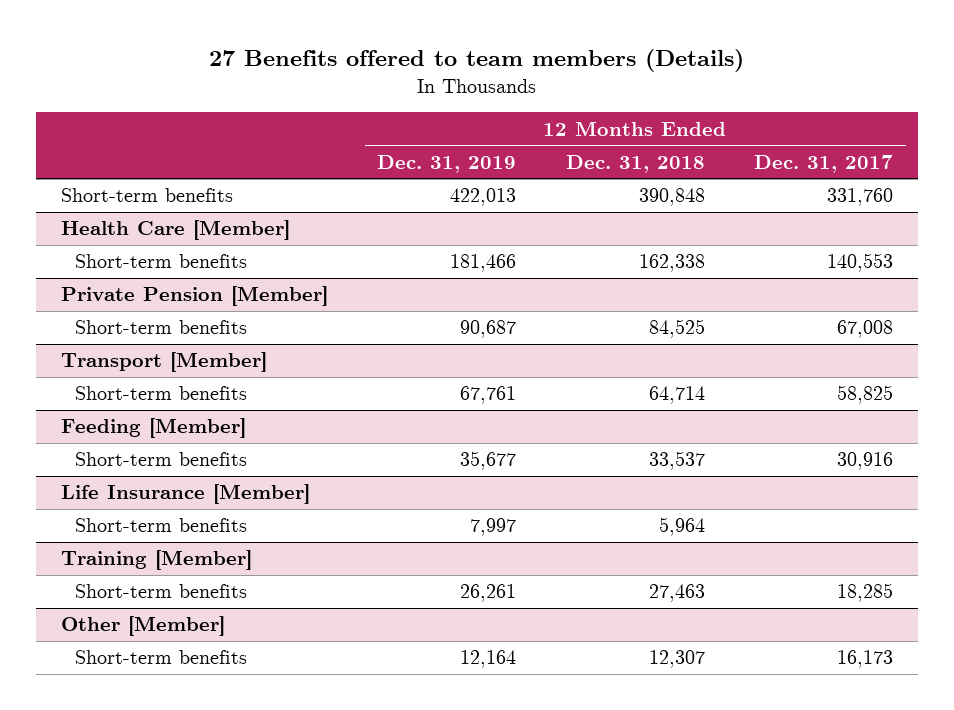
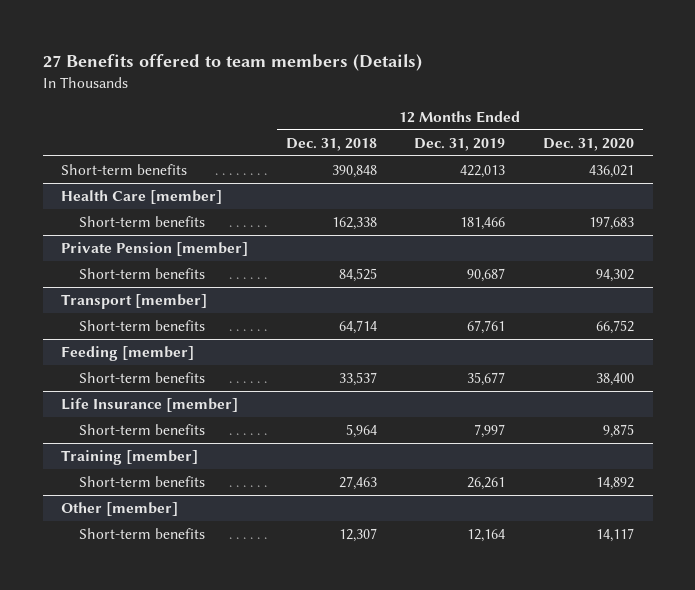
[754,154,894,173] Dec. 31, 2017 -> none
none -> [542,137,634,151] Dec. 31, 2020
[60,220,290,241] Health Care [Member] -> [61,190,223,205] Health Care [member]
[60,286,328,307] Private Pension [Member] -> [61,242,249,257] Private Pension [member]
[60,352,267,373] Transport [Member] -> [61,294,208,310] Transport [member]
[60,418,246,439] Feeding [Member] -> [61,346,195,362] Feeding [member]
[60,484,310,505] Life Insurance [Member] -> [61,398,239,413] Life Insurance [member]
[60,550,252,571] Training [Member] -> [61,450,199,466] Training [member]
[60,616,225,637] Other [Member] -> [61,502,179,517] Other [member]

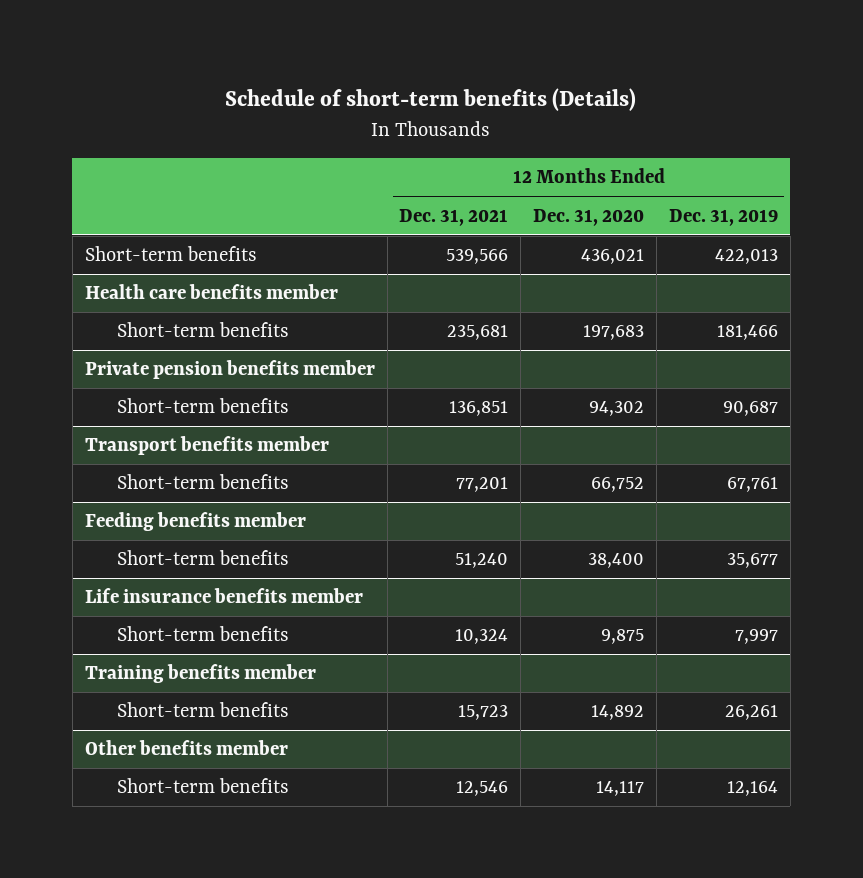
[42,54,422,72] 27 Benefits offered to team members (Details) -> [225,88,637,112] Schedule of short-term benefits (Details)
[285,137,377,151] Dec. 31, 2018 -> none
none -> [399,208,509,226] Dec. 31, 2021
[61,190,223,205] Health Care [member] -> [84,284,338,300] Health care benefits member
[61,242,249,257] Private Pension [member] -> [84,360,375,380] Private pension benefits member
[61,294,208,310] Transport [member] -> [84,436,329,456] Transport benefits member
[61,346,195,362] Feeding [member] -> [84,512,306,532] Feeding benefits member
[61,398,239,413] Life Insurance [member] -> [84,588,363,604] Life insurance benefits member
[61,450,199,466] Training [member] -> [84,664,316,684] Training benefits member
[61,502,179,517] Other [member] -> [84,740,288,756] Other benefits member

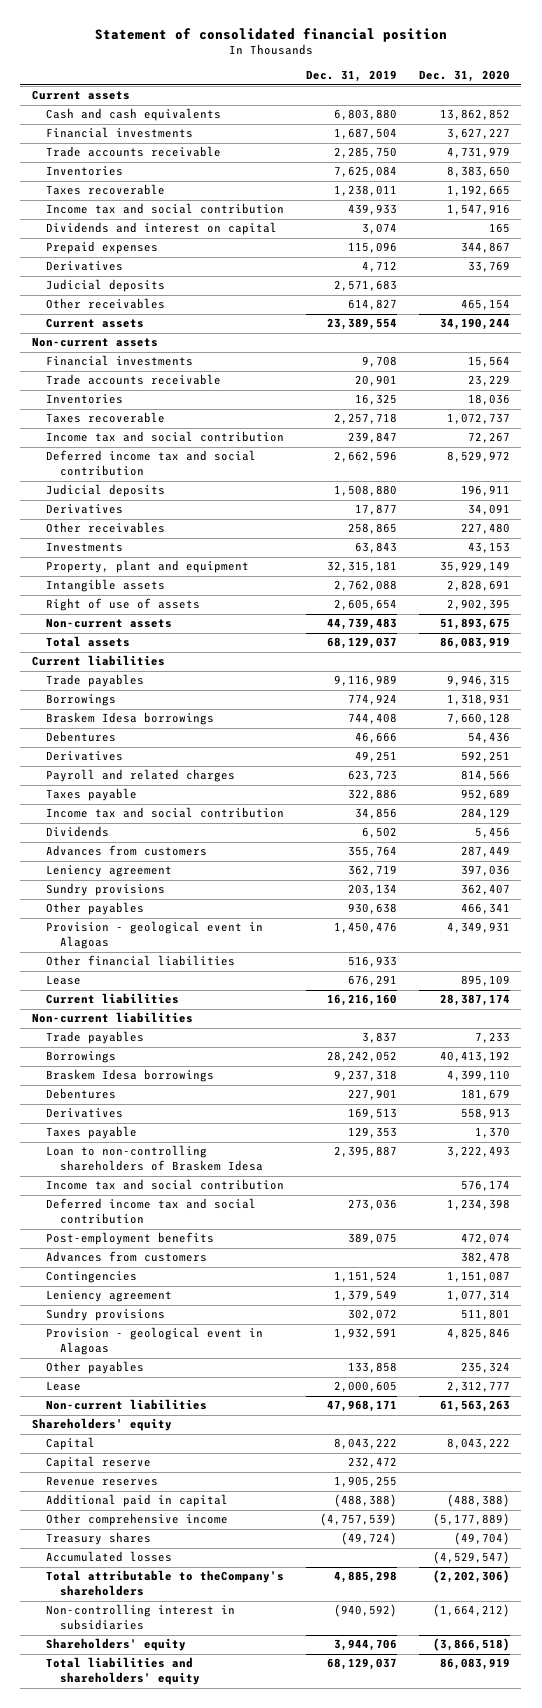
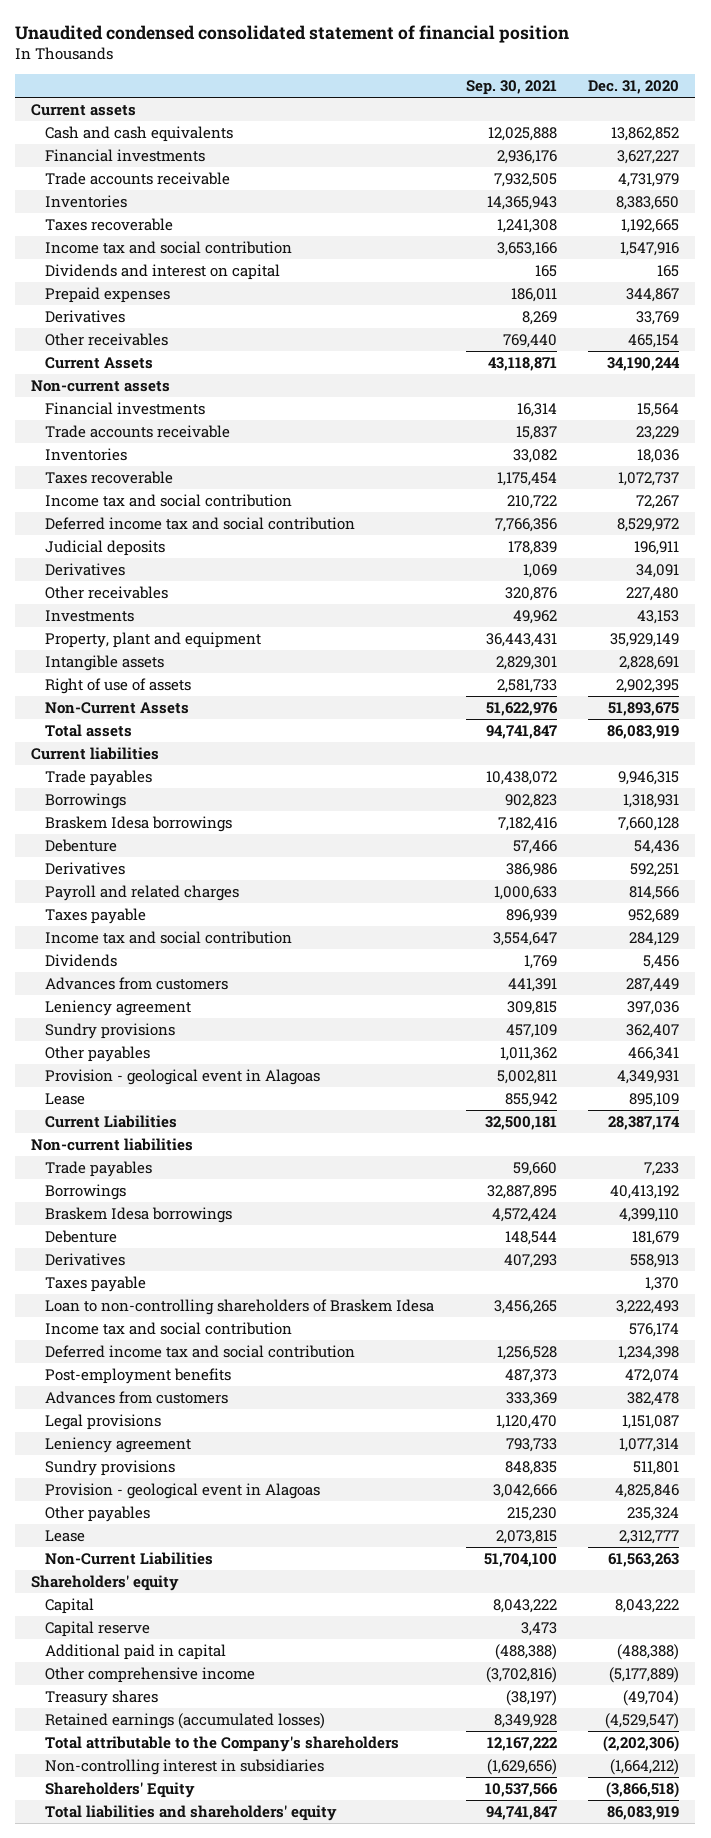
[94,27,447,42] Statement of consolidated financial position -> [15,24,570,43] Unaudited condensed consolidated statement of financial position
[305,70,397,83] Dec. 31, 2019 -> none
none -> [465,80,557,96] Sep. 30, 2021
[45,279,165,293] Judicial deposits -> none
[45,318,144,329] Current assets -> [44,356,153,369] Current Assets
[45,618,172,629] Non-current assets -> [44,701,189,714] Non-Current Assets
[45,731,116,743] Debentures -> [44,838,117,852] Debenture
[45,955,235,967] Other financial liabilities -> none
[45,993,179,1005] Current liabilities -> [44,1114,177,1128] Current Liabilities
[45,1088,116,1100] Debentures -> [44,1229,117,1243] Debenture
[45,1271,137,1284] Contingencies -> [44,1413,161,1430] Legal provisions
[45,1399,207,1411] Non-current liabilities -> [44,1551,213,1565] Non-Current Liabilities
[45,1476,158,1487] Revenue reserves -> none
[45,1551,172,1563] Accumulated losses -> [44,1712,325,1729] Retained earnings (accumulated losses)
[45,1570,284,1597] Total attributable to theCompany's shareholders -> [44,1735,399,1752] Total attributable to the Company's shareholders
[45,1638,186,1652] Shareholders' equity -> [44,1781,195,1798] Shareholders' Equity

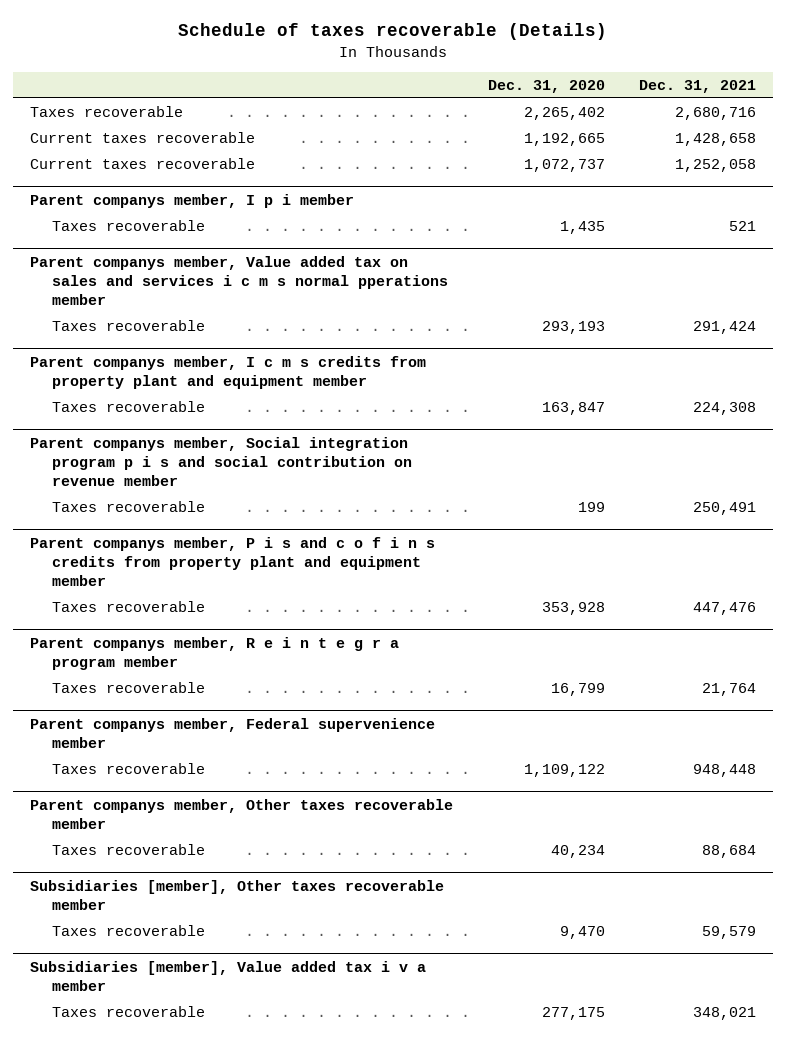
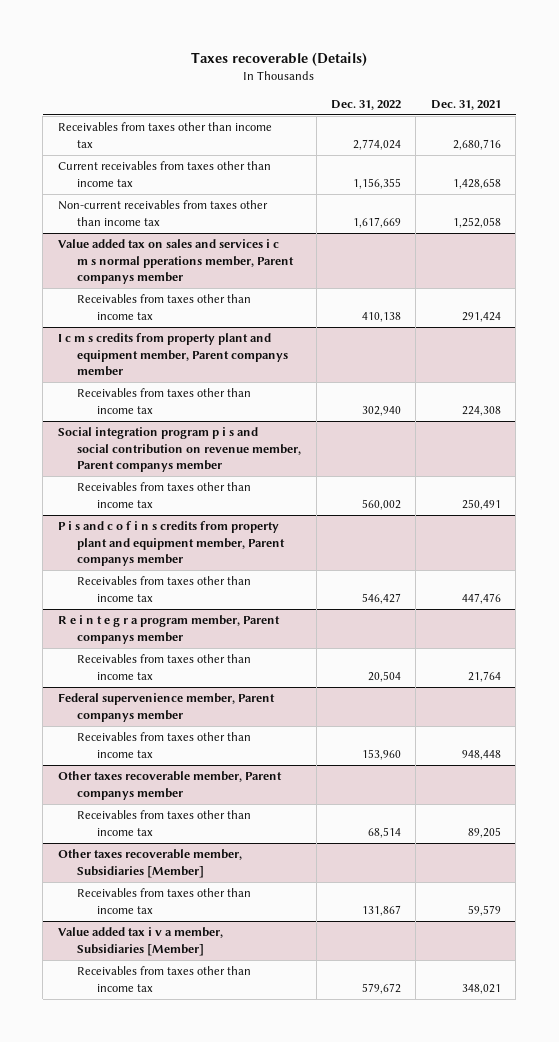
[178,23,608,41] Schedule of taxes recoverable (Details) -> [191,51,368,66] Taxes recoverable (Details)
[487,79,605,93] Dec. 31, 2020 -> none
none -> [330,99,401,110] Dec. 31, 2022
[30,193,355,208] Parent companys member, I p i member -> none
[51,219,205,231] Taxes recoverable -> none
[51,843,205,855] Taxes recoverable -> none
[30,105,184,117] Taxes recoverable -> [57,122,272,148] Receivables from taxes other than income tax
[30,131,256,143] Current taxes recoverable -> [57,161,271,187] Current receivables from taxes other than income tax
[30,157,256,169] Current taxes recoverable -> [57,200,268,226] Non-current receivables from taxes other than income tax
[30,255,448,306] Parent companys member, Value added tax on sales and services i c m s normal pperations member -> [57,239,295,285] Value added tax on sales and services i c m s normal pperations member, Parent companys member
[51,319,205,331] Taxes recoverable -> [77,294,252,320] Receivables from taxes other than income tax
[30,355,427,389] Parent companys member, I c m s credits from property plant and equipment member -> [57,333,289,377] I c m s credits from property plant and equipment member, Parent companys member
[51,400,205,412] Taxes recoverable -> [77,388,252,414] Receivables from taxes other than income tax
[30,436,412,487] Parent companys member, Social integration program p i s and social contribution on revenue member -> [57,427,302,473] Social integration program p i s and social contribution on revenue member, Parent companys member
[51,500,205,512] Taxes recoverable -> [77,482,252,508] Receivables from taxes other than income tax
[30,536,436,587] Parent companys member, P i s and c o f i n s credits from property plant and equipment member -> [57,521,286,567] P i s and c o f i n s credits from property plant and equipment member, Parent companys member
[51,600,205,612] Taxes recoverable -> [77,576,252,602] Receivables from taxes other than income tax
[30,636,400,670] Parent companys member, R e i n t e g r a program member -> [57,615,280,644] R e i n t e g r a program member, Parent companys member
[51,681,205,693] Taxes recoverable -> [77,654,252,680] Receivables from taxes other than income tax
[30,717,436,748] Parent companys member, Federal supervenience member -> [57,693,275,722] Federal supervenience member, Parent companys member
[51,762,205,774] Taxes recoverable -> [77,732,252,758] Receivables from taxes other than income tax
[30,798,454,829] Parent companys member, Other taxes recoverable member -> [57,771,282,800] Other taxes recoverable member, Parent companys member
none -> [77,810,252,836] Receivables from taxes other than income tax
[30,879,445,910] Subsidiaries [member], Other taxes recoverable member -> [57,849,242,878] Other taxes recoverable member, Subsidiaries [Member]
[51,924,205,936] Taxes recoverable -> [77,888,252,914] Receivables from taxes other than income tax
[30,960,427,991] Subsidiaries [member], Value added tax i v a member -> [57,927,223,956] Value added tax i v a member, Subsidiaries [Member]
[51,1005,205,1017] Taxes recoverable -> [77,966,252,992] Receivables from taxes other than income tax

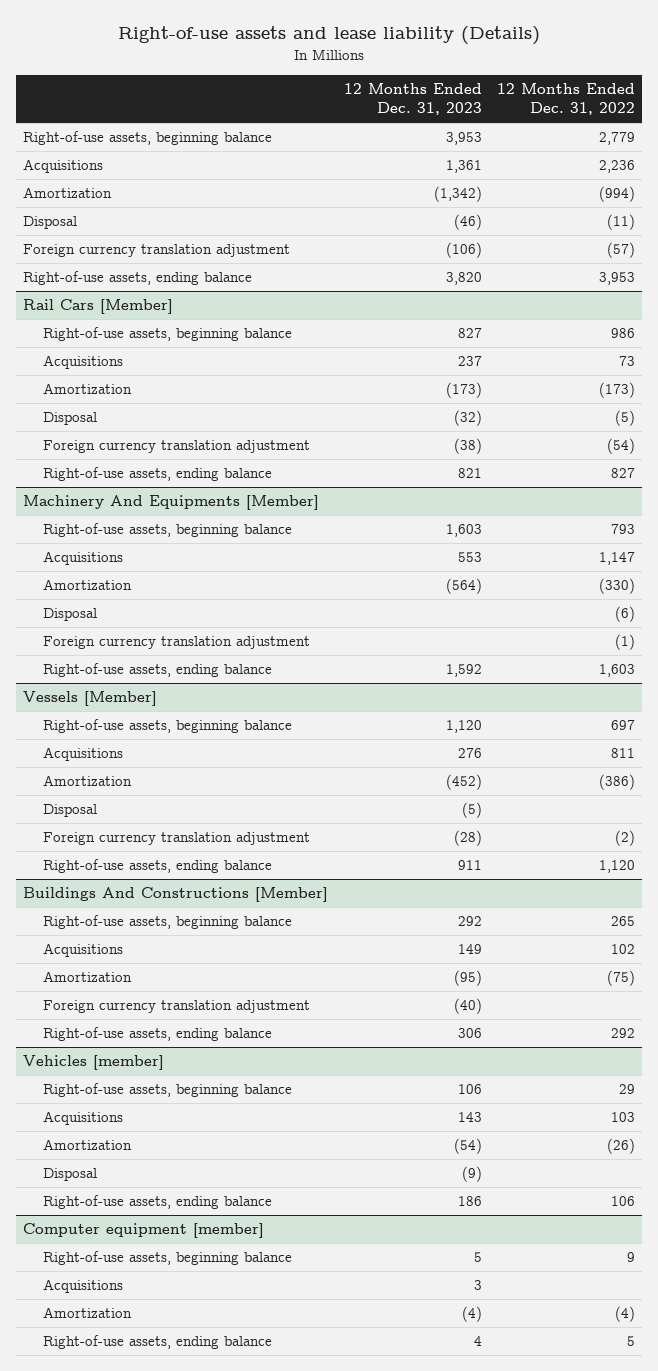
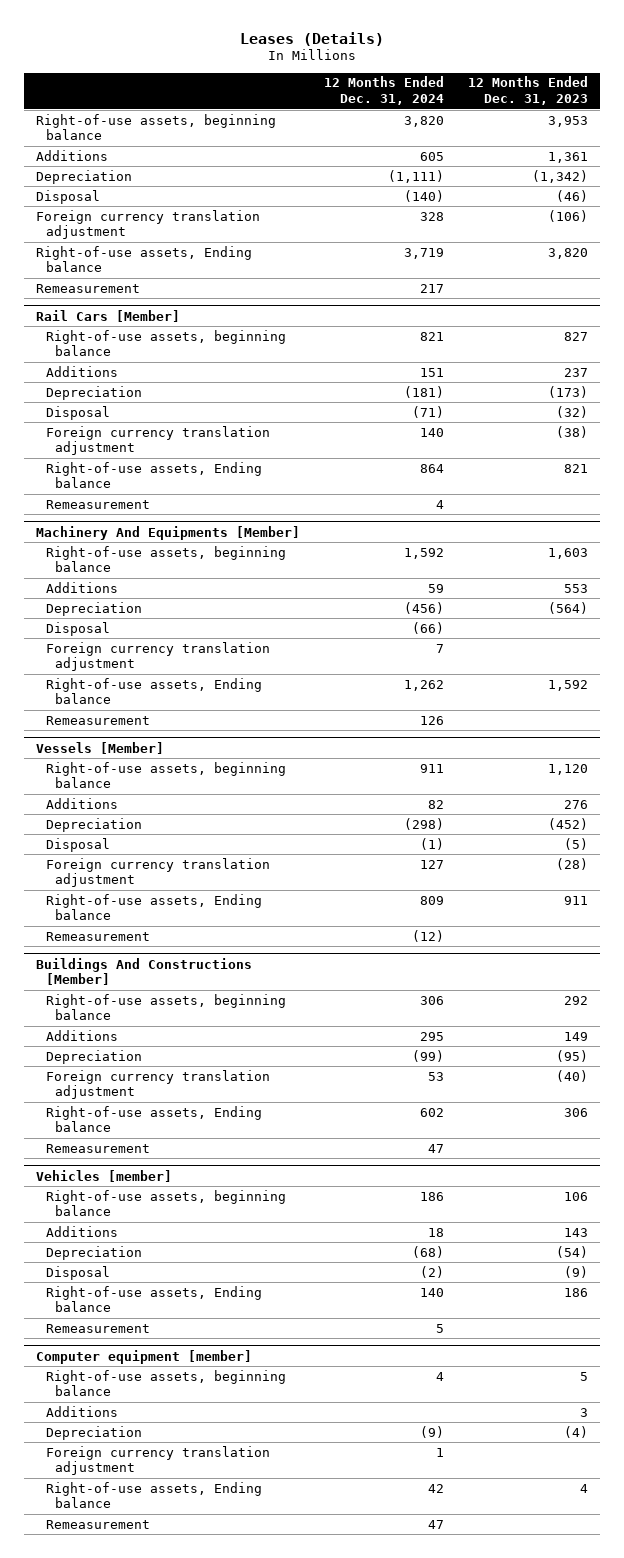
[118,26,541,46] Right-of-use assets and lease liability (Details) -> [240,31,385,46] Leases (Details)
[496,82,635,116] 12 Months Ended Dec. 31, 2022 -> none
none -> [324,76,445,106] 12 Months Ended Dec. 31, 2024
[23,159,104,174] Acquisitions -> [36,149,109,161] Additions
[23,187,113,199] Amortization -> [36,169,133,184] Depreciation
[23,271,253,286] Right-of-use assets, ending balance -> [36,245,253,273] Right-of-use assets, Ending balance
none -> [36,283,141,293] Remeasurement
[43,355,124,370] Acquisitions -> [45,365,118,377] Additions
[43,383,133,395] Amortization -> [45,385,142,400] Depreciation
[43,467,273,482] Right-of-use assets, ending balance -> [45,461,262,489] Right-of-use assets, Ending balance
none -> [45,499,150,509] Remeasurement
[43,551,124,566] Acquisitions -> [45,581,118,593] Additions
[43,579,133,591] Amortization -> [45,601,142,616] Depreciation
[43,663,273,678] Right-of-use assets, ending balance -> [45,677,262,705] Right-of-use assets, Ending balance
none -> [45,715,150,725] Remeasurement
[43,747,124,762] Acquisitions -> [45,797,118,809] Additions
[43,775,133,787] Amortization -> [45,817,142,832] Depreciation
[43,859,273,874] Right-of-use assets, ending balance -> [45,893,262,921] Right-of-use assets, Ending balance
none -> [45,931,150,941] Remeasurement
[43,943,124,958] Acquisitions -> [45,1029,118,1041] Additions
[43,971,133,983] Amortization -> [45,1049,142,1064] Depreciation
[43,1027,273,1042] Right-of-use assets, ending balance -> [45,1105,262,1133] Right-of-use assets, Ending balance
none -> [45,1143,150,1153] Remeasurement
[43,1111,124,1126] Acquisitions -> [45,1225,118,1237] Additions
[43,1139,133,1151] Amortization -> [45,1245,142,1260] Depreciation
[43,1195,273,1210] Right-of-use assets, ending balance -> [45,1285,262,1313] Right-of-use assets, Ending balance
none -> [45,1323,150,1333] Remeasurement
[43,1279,124,1294] Acquisitions -> none
none -> [45,1405,118,1417] Additions
[43,1307,133,1319] Amortization -> [45,1425,142,1440] Depreciation
none -> [45,1445,270,1476] Foreign currency translation adjustment
[43,1335,273,1350] Right-of-use assets, ending balance -> [45,1481,262,1509] Right-of-use assets, Ending balance
none -> [45,1519,150,1529] Remeasurement

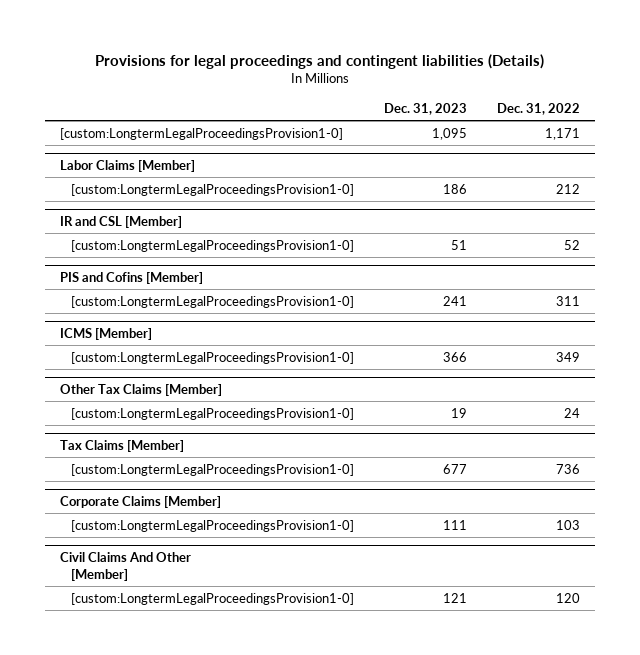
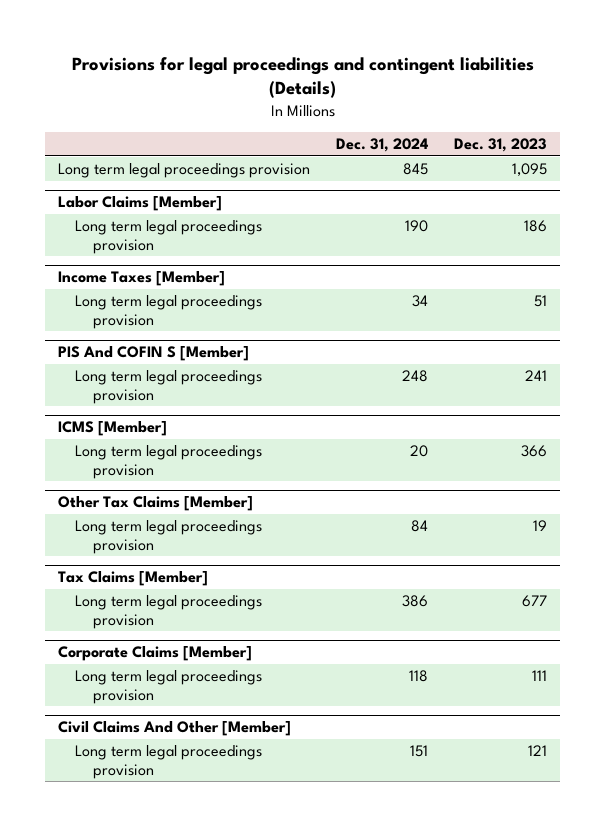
[497,103,581,116] Dec. 31, 2022 -> none
none -> [336,137,429,152] Dec. 31, 2024
[60,127,344,140] [custom:LongtermLegalProceedingsProvision1-0] -> [57,163,310,179] Long term legal proceedings provision
[60,216,183,229] IR and CSL [Member] -> none
[71,183,355,196] [custom:LongtermLegalProceedingsProvision1-0] -> [75,220,263,254] Long term legal proceedings provision
none -> [57,271,225,287] Income Taxes [Member]
[71,239,355,252] [custom:LongtermLegalProceedingsProvision1-0] -> [75,295,263,329] Long term legal proceedings provision
[60,272,204,285] PIS and Cofins [Member] -> [57,346,249,362] PIS And COFIN S [Member]
[71,295,355,308] [custom:LongtermLegalProceedingsProvision1-0] -> [75,370,263,404] Long term legal proceedings provision
[71,351,355,364] [custom:LongtermLegalProceedingsProvision1-0] -> [75,445,263,479] Long term legal proceedings provision
[71,407,355,420] [custom:LongtermLegalProceedingsProvision1-0] -> [75,520,263,554] Long term legal proceedings provision
[71,463,355,476] [custom:LongtermLegalProceedingsProvision1-0] -> [75,595,263,629] Long term legal proceedings provision
[71,519,355,532] [custom:LongtermLegalProceedingsProvision1-0] -> [75,670,263,704] Long term legal proceedings provision
[71,592,355,605] [custom:LongtermLegalProceedingsProvision1-0] -> [75,745,263,779] Long term legal proceedings provision

